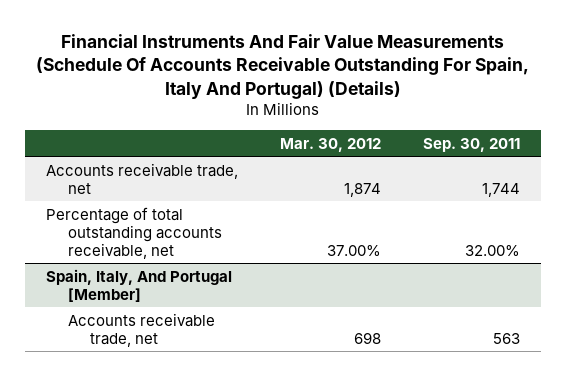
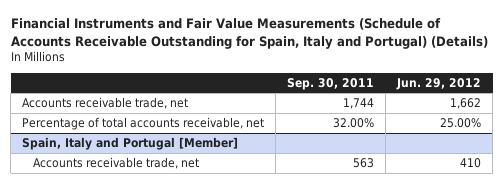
[35,33,529,99] Financial Instruments And Fair Value Measurements (Schedule Of Accounts Receivable Outstanding For Spain, Italy And Portugal) (Details) -> [10,18,488,50] Financial Instruments and Fair Value Measurements (Schedule of Accounts Receivable Outstanding for Spain, Italy and Portugal) (Details)
[279,137,381,152] Mar. 30, 2012 -> none
none -> [396,77,482,90] Jun. 29, 2012
[45,206,222,259] Percentage of total outstanding accounts receivable, net -> [22,116,265,130] Percentage of total accounts receivable, net
[45,268,232,302] Spain, Italy, And Portugal [Member] -> [22,136,239,150] Spain, Italy and Portugal [Member]

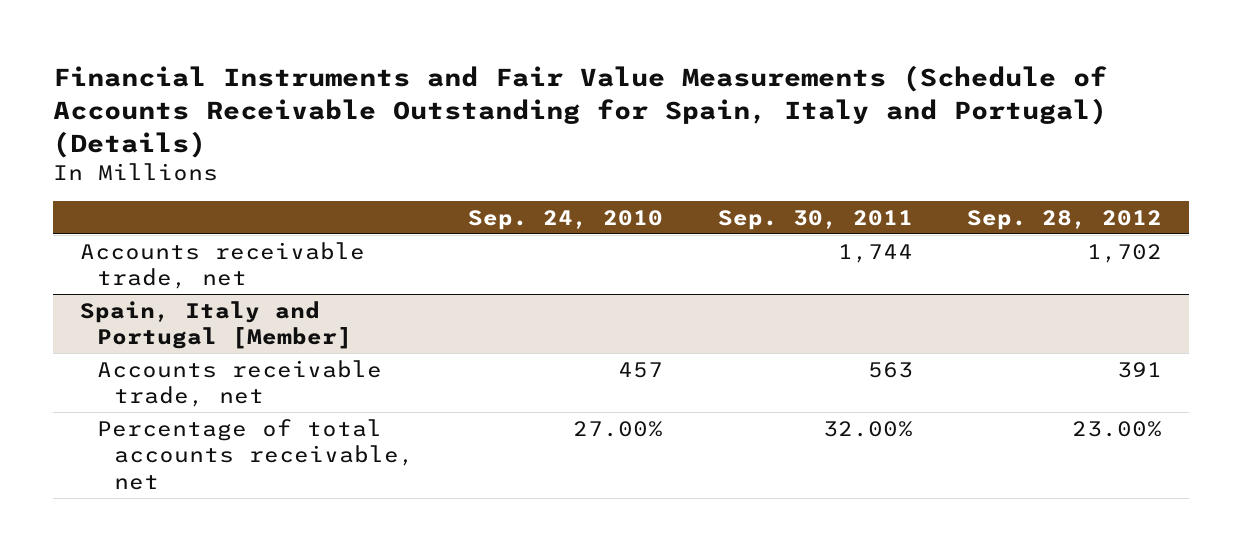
[396,77,482,90] Jun. 29, 2012 -> none
none -> [468,209,664,230] Sep. 24, 2010
none -> [966,209,1162,230] Sep. 28, 2012
[22,116,265,130] Percentage of total accounts receivable, net -> none
none -> [97,418,415,491] Percentage of total accounts receivable, net

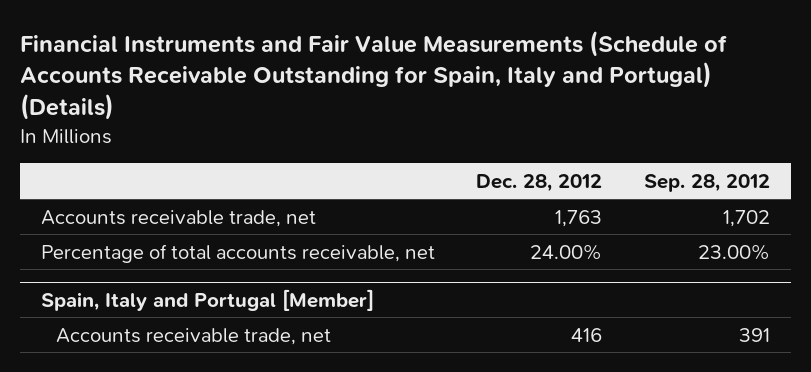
[468,209,664,230] Sep. 24, 2010 -> none
[717,209,913,230] Sep. 30, 2011 -> none
none -> [476,173,603,192] Dec. 28, 2012
none -> [40,243,435,263] Percentage of total accounts receivable, net
[97,418,415,491] Percentage of total accounts receivable, net -> none

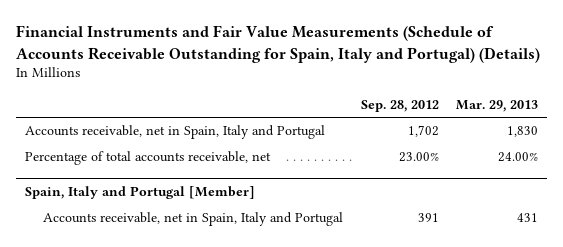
[476,173,603,192] Dec. 28, 2012 -> none
none -> [456,99,539,112] Mar. 29, 2013
[40,209,316,227] Accounts receivable trade, net -> [24,125,325,140] Accounts receivable, net in Spain, Italy and Portugal
[55,327,331,345] Accounts receivable trade, net -> [42,212,343,227] Accounts receivable, net in Spain, Italy and Portugal

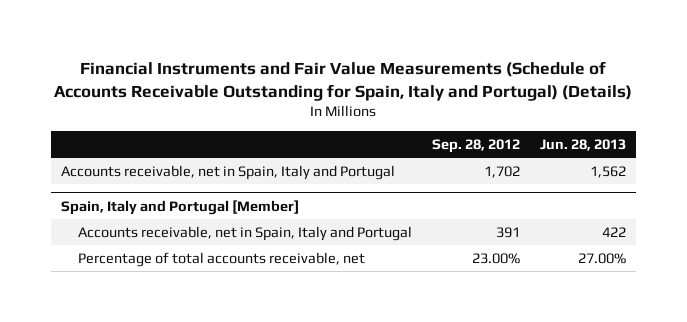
[456,99,539,112] Mar. 29, 2013 -> none
none -> [539,139,626,152] Jun. 28, 2013
[24,151,271,166] Percentage of total accounts receivable, net -> none
none -> [78,251,366,267] Percentage of total accounts receivable, net

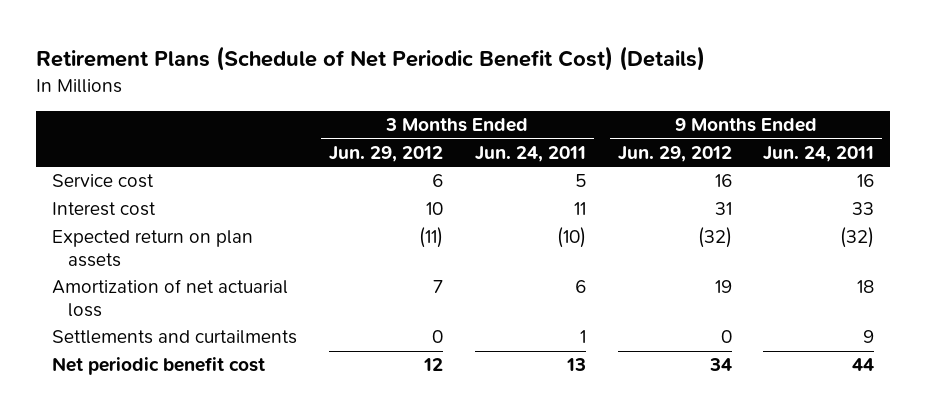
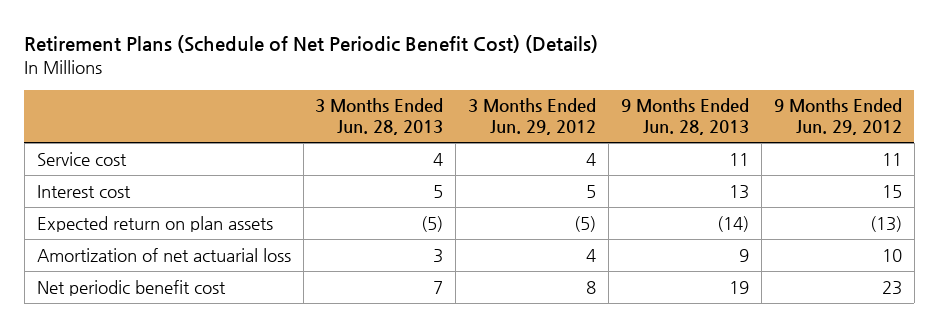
[474,146,586,163] Jun. 24, 2011 -> none
[763,146,875,163] Jun. 24, 2011 -> none
none -> [315,98,444,136] 3 Months Ended Jun. 28, 2013
none -> [620,98,749,136] 9 Months Ended Jun. 28, 2013
[52,330,298,345] Settlements and curtailments -> none
[431,174,443,188] 6 -> [586,152,597,166] 4
[714,174,732,188] 16 -> [881,152,902,166] 11
[425,202,443,216] 10 -> [586,184,597,198] 5
[714,202,732,216] 31 -> [881,184,902,198] 15
[418,227,443,249] (11) -> [574,215,597,232] (5)
[697,227,732,249] (32) -> [869,215,902,232] (13)
[432,280,443,294] 7 -> [586,248,597,262] 4
[714,280,732,294] 19 -> [881,248,902,262] 10
[422,358,443,372] 12 -> [586,280,597,294] 8
[708,358,732,372] 34 -> [881,280,902,295] 23

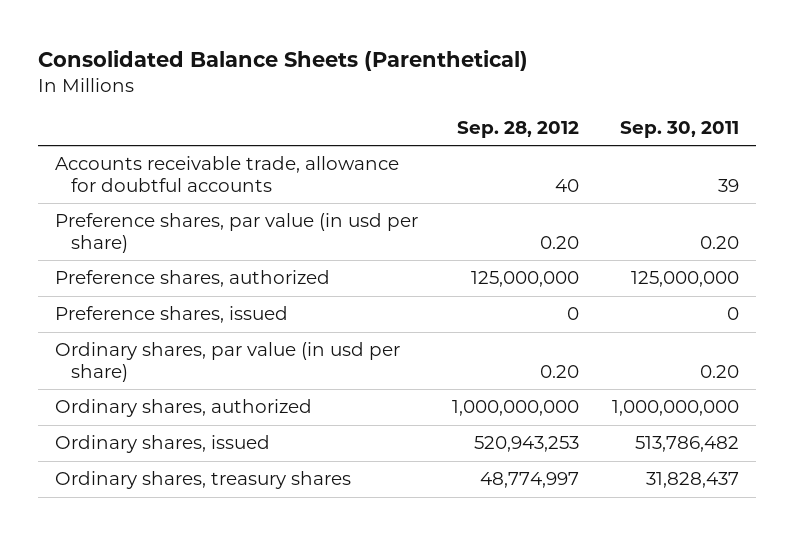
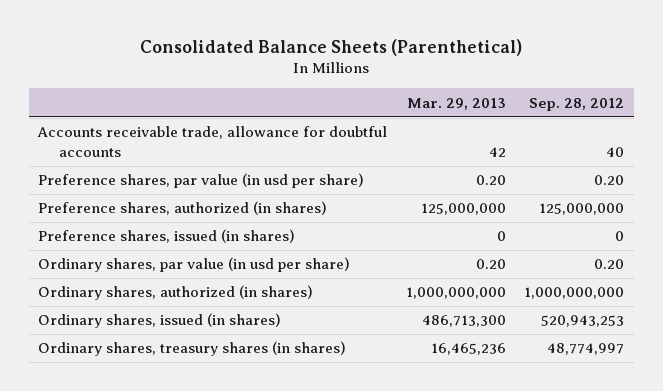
[620,121,740,139] Sep. 30, 2011 -> none
none -> [406,97,506,110] Mar. 29, 2013
[55,270,331,288] Preference shares, authorized -> [38,201,328,216] Preference shares, authorized (in shares)
[55,306,289,324] Preference shares, issued -> [38,229,296,244] Preference shares, issued (in shares)
[55,399,313,418] Ordinary shares, authorized -> [38,285,314,301] Ordinary shares, authorized (in shares)
[55,435,271,454] Ordinary shares, issued -> [38,313,282,329] Ordinary shares, issued (in shares)
[55,471,352,490] Ordinary shares, treasury shares -> [38,341,347,357] Ordinary shares, treasury shares (in shares)

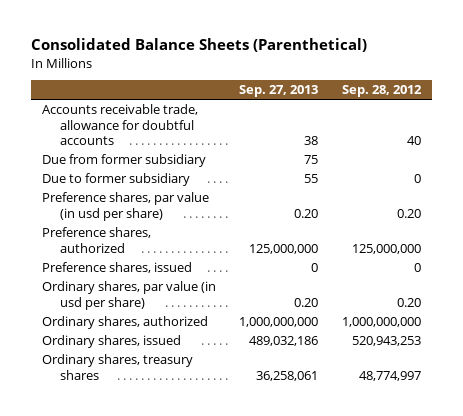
[406,97,506,110] Mar. 29, 2013 -> none
none -> [239,85,319,98] Sep. 27, 2013
none -> [42,154,207,168] Due from former subsidiary
none -> [42,173,191,187] Due to former subsidiary
[38,201,328,216] Preference shares, authorized (in shares) -> [42,227,152,253] Preference shares, authorized
[38,229,296,244] Preference shares, issued (in shares) -> [42,262,193,274] Preference shares, issued
[38,285,314,301] Ordinary shares, authorized (in shares) -> [42,316,209,330] Ordinary shares, authorized
[38,313,282,329] Ordinary shares, issued (in shares) -> [42,335,182,349] Ordinary shares, issued
[38,341,347,357] Ordinary shares, treasury shares (in shares) -> [42,354,194,380] Ordinary shares, treasury shares

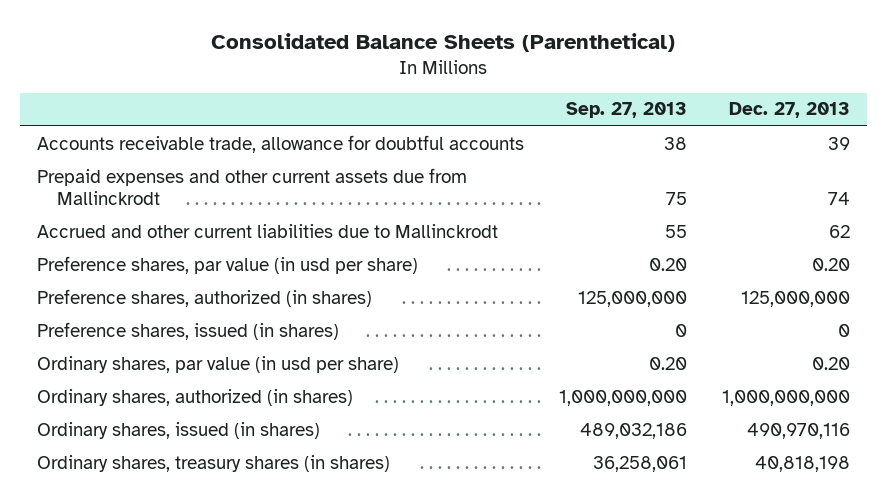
[341,85,422,98] Sep. 28, 2012 -> none
none -> [728,102,850,119] Dec. 27, 2013
[42,154,207,168] Due from former subsidiary -> [37,167,468,205] Prepaid expenses and other current assets due from Mallinckrodt
[42,173,191,187] Due to former subsidiary -> [37,223,499,238] Accrued and other current liabilities due to Mallinckrodt
[42,227,152,253] Preference shares, authorized -> [37,288,373,307] Preference shares, authorized (in shares)
[42,262,193,274] Preference shares, issued -> [37,321,340,340] Preference shares, issued (in shares)
[42,316,209,330] Ordinary shares, authorized -> [37,388,354,406] Ordinary shares, authorized (in shares)
[42,335,182,349] Ordinary shares, issued -> [37,421,321,439] Ordinary shares, issued (in shares)
[42,354,194,380] Ordinary shares, treasury shares -> [37,454,391,472] Ordinary shares, treasury shares (in shares)

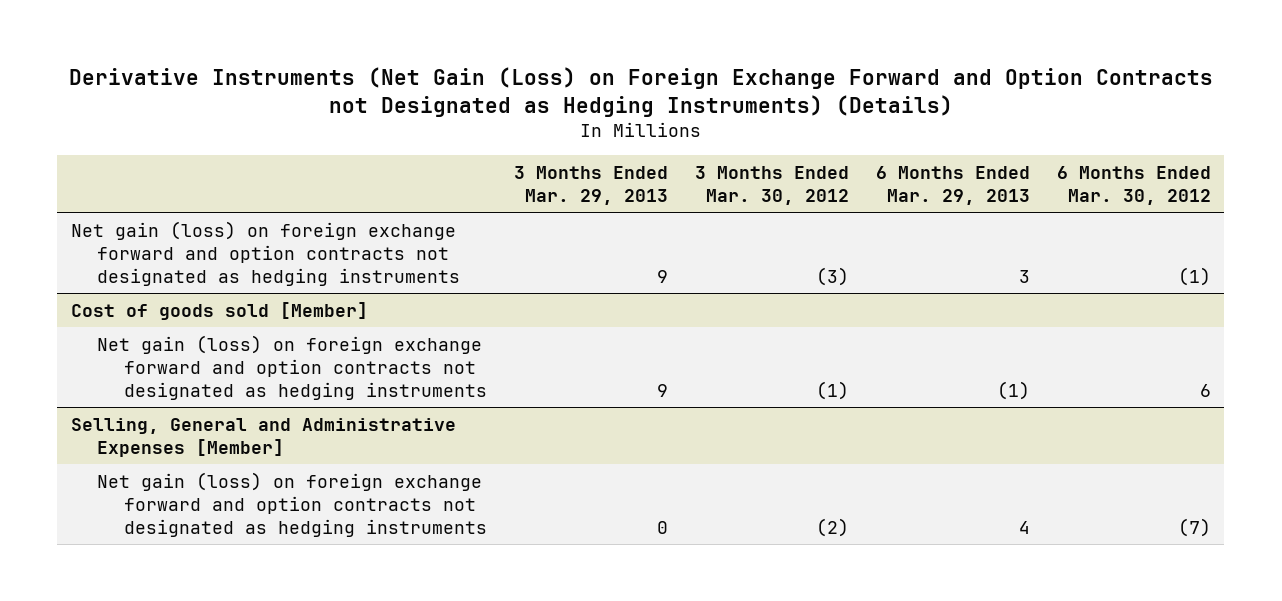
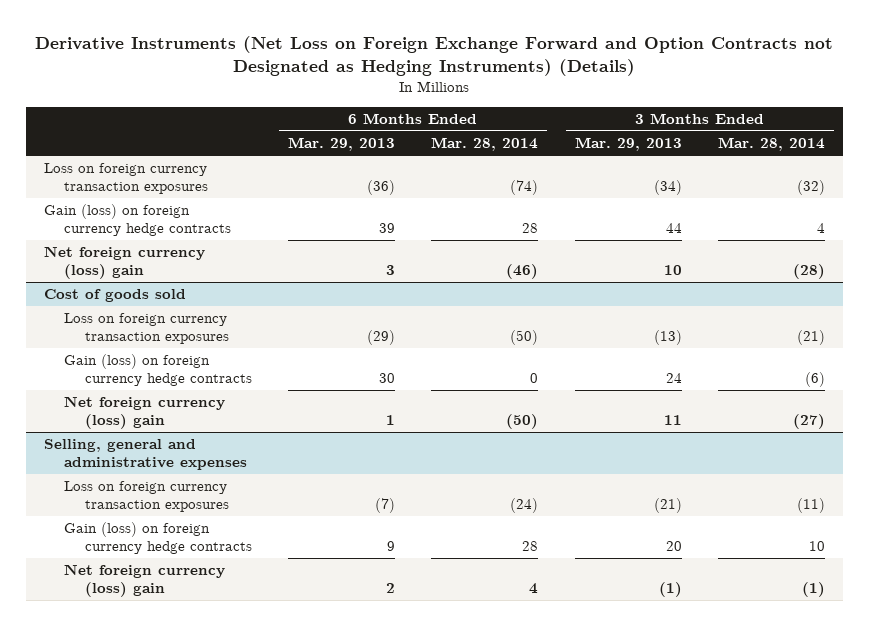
[68,67,1213,117] Derivative Instruments (Net Gain (Loss) on Foreign Exchange Forward and Option Contracts not Designated as Hedging Instruments) (Details) -> [35,35,834,76] Derivative Instruments (Net Loss on Foreign Exchange Forward and Option Contracts not Designated as Hedging Instruments) (Details)
[694,165,849,205] 3 Months Ended Mar. 30, 2012 -> none
[1056,165,1211,205] 6 Months Ended Mar. 30, 2012 -> none
none -> [431,137,539,152] Mar. 28, 2014
none -> [717,137,825,152] Mar. 28, 2014
none -> [43,163,209,194] Loss on foreign currency transaction exposures
[70,220,461,286] Net gain (loss) on foreign exchange forward and option contracts not designated as hedging instruments -> [43,204,232,236] Gain (loss) on foreign currency hedge contracts
[656,269,668,283] 9 -> [665,222,682,233] 44
[1018,269,1030,283] 3 -> [378,222,395,233] 39
none -> [43,246,205,279] Net foreign currency (loss) gain
[70,301,368,320] Cost of goods sold [Member] -> [43,289,186,303] Cost of goods sold
none -> [64,313,229,344] Loss on foreign currency transaction exposures
[97,334,487,400] Net gain (loss) on foreign exchange forward and option contracts not designated as hedging instruments -> [64,354,252,386] Gain (loss) on foreign currency hedge contracts
[656,383,668,397] 9 -> [665,372,682,383] 24
[996,380,1030,400] (1) -> [378,372,395,383] 30
none -> [64,396,226,429] Net foreign currency (loss) gain
[70,417,456,457] Selling, General and Administrative Expenses [Member] -> [43,439,248,470] Selling, general and administrative expenses
none -> [64,481,229,512] Loss on foreign currency transaction exposures
[97,471,487,537] Net gain (loss) on foreign exchange forward and option contracts not designated as hedging instruments -> [64,522,252,554] Gain (loss) on foreign currency hedge contracts
[656,520,668,534] 0 -> [665,540,682,551] 20
[1018,520,1030,534] 4 -> [386,540,395,551] 9
none -> [64,564,226,597] Net foreign currency (loss) gain

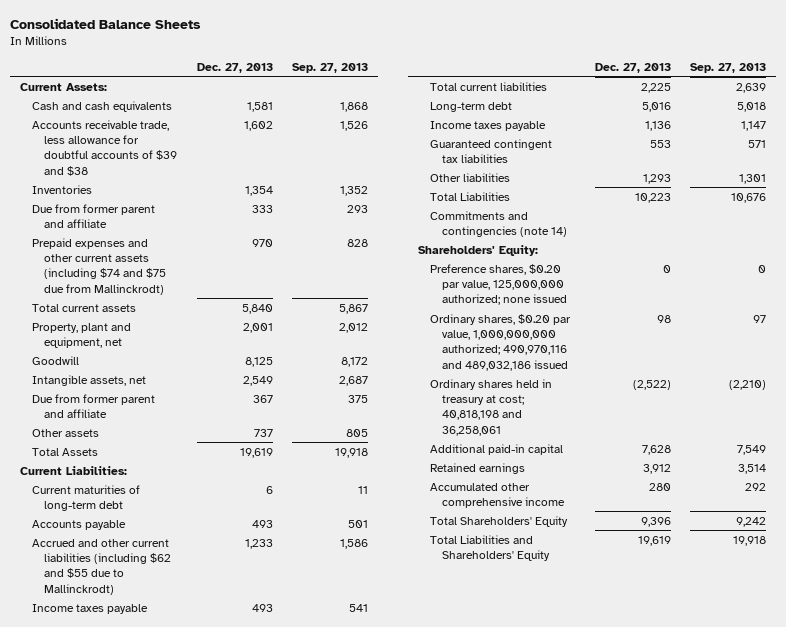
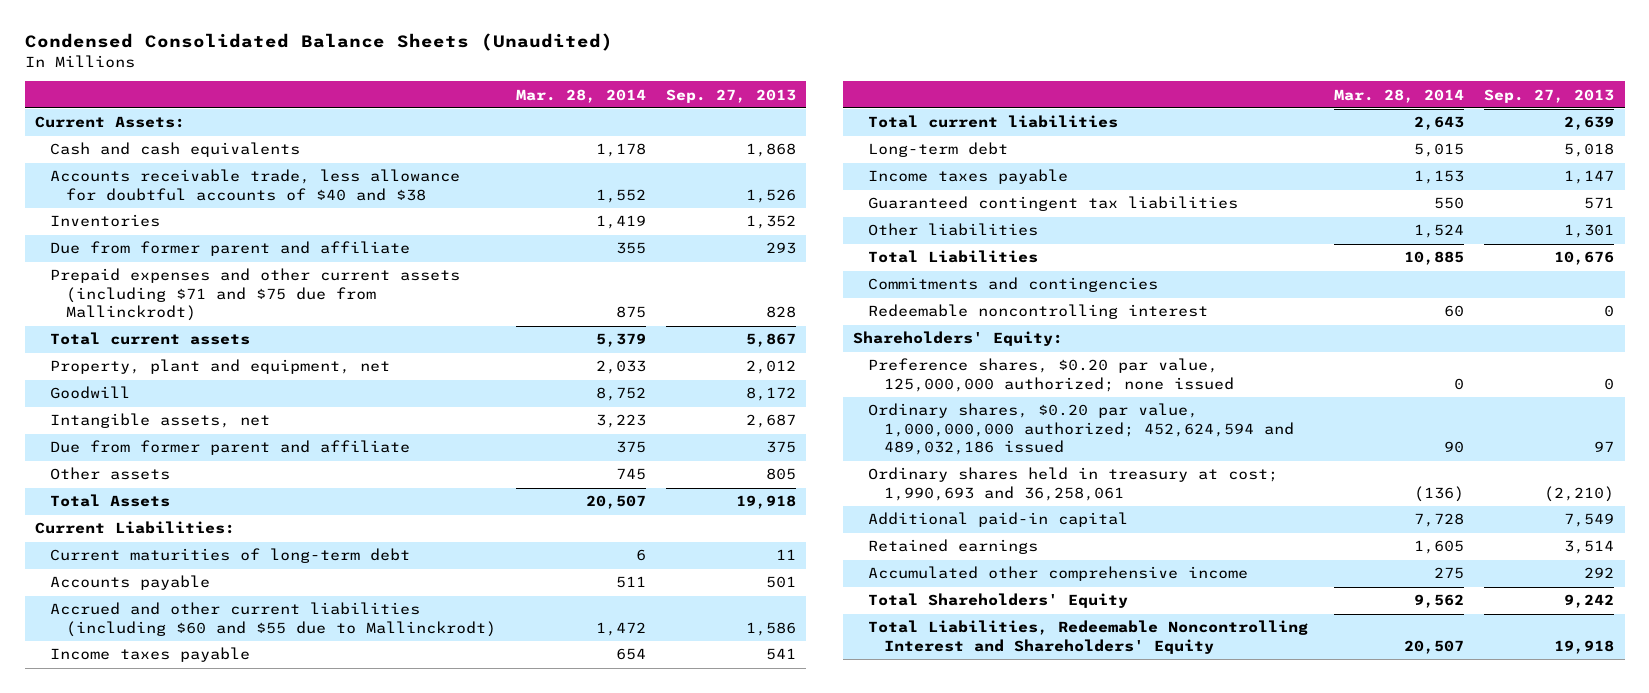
[10,17,202,29] Consolidated Balance Sheets -> [24,33,613,52] Condensed Consolidated Balance Sheets (Unaudited)
[196,62,273,73] Dec. 27, 2013 -> none
none -> [515,88,646,103] Mar. 28, 2014
[32,119,178,176] Accounts receivable trade, less allowance for doubtful accounts of $39 and $38 -> [50,169,461,201] Accounts receivable trade, less allowance for doubtful accounts of $40 and $38
[32,237,167,295] Prepaid expenses and other current assets (including $74 and $75 due from Mallinckrodt) -> [50,268,461,322] Prepaid expenses and other current assets (including $71 and $75 due from Mallinckrodt)
[32,538,172,595] Accrued and other current liabilities (including $62 and $55 due to Mallinckrodt) -> [50,602,496,637] Accrued and other current liabilities (including $60 and $55 due to Mallinckrodt)
[429,210,568,237] Commitments and contingencies (note 14) -> [868,277,1159,293] Commitments and contingencies
none -> [868,304,1209,320] Redeemable noncontrolling interest
[429,313,571,371] Ordinary shares, $0.20 par value, 1,000,000,000 authorized; 490,970,116 and 489,032,186 issued -> [868,403,1294,456] Ordinary shares, $0.20 par value, 1,000,000,000 authorized; 452,624,594 and 489,032,186 issued
[429,378,552,436] Ordinary shares held in treasury at cost; 40,818,198 and 36,258,061 -> [868,467,1279,501] Ordinary shares held in treasury at cost; 1,990,693 and 36,258,061
[429,534,551,561] Total Liabilities and Shareholders' Equity -> [868,620,1309,654] Total Liabilities, Redeemable Noncontrolling Interest and Shareholders' Equity

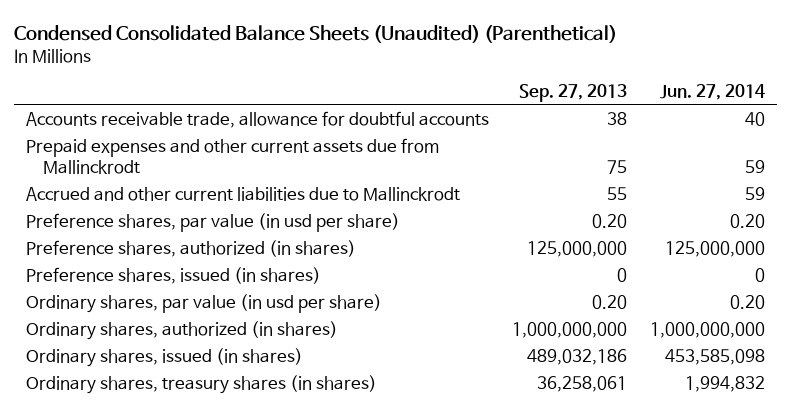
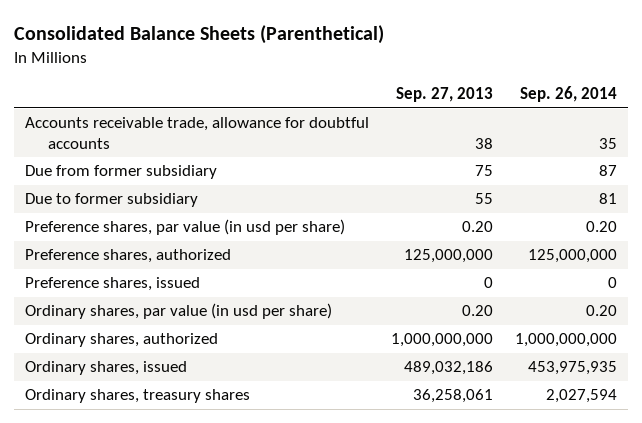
[14,24,618,43] Condensed Consolidated Balance Sheets (Unaudited) (Parenthetical) -> [14,25,385,45] Consolidated Balance Sheets (Parenthetical)
[660,84,766,101] Jun. 27, 2014 -> none
none -> [520,86,618,103] Sep. 26, 2014
[25,138,439,175] Prepaid expenses and other current assets due from Mallinckrodt -> [25,165,218,180] Due from former subsidiary
[25,187,460,202] Accrued and other current liabilities due to Mallinckrodt -> [25,193,199,208] Due to former subsidiary
[25,240,356,258] Preference shares, authorized (in shares) -> [25,249,232,264] Preference shares, authorized
[25,267,321,285] Preference shares, issued (in shares) -> [25,277,201,292] Preference shares, issued
[25,321,338,341] Ordinary shares, authorized (in shares) -> [25,333,219,348] Ordinary shares, authorized
[25,348,303,368] Ordinary shares, issued (in shares) -> [25,361,188,376] Ordinary shares, issued
[25,375,377,395] Ordinary shares, treasury shares (in shares) -> [25,389,251,404] Ordinary shares, treasury shares

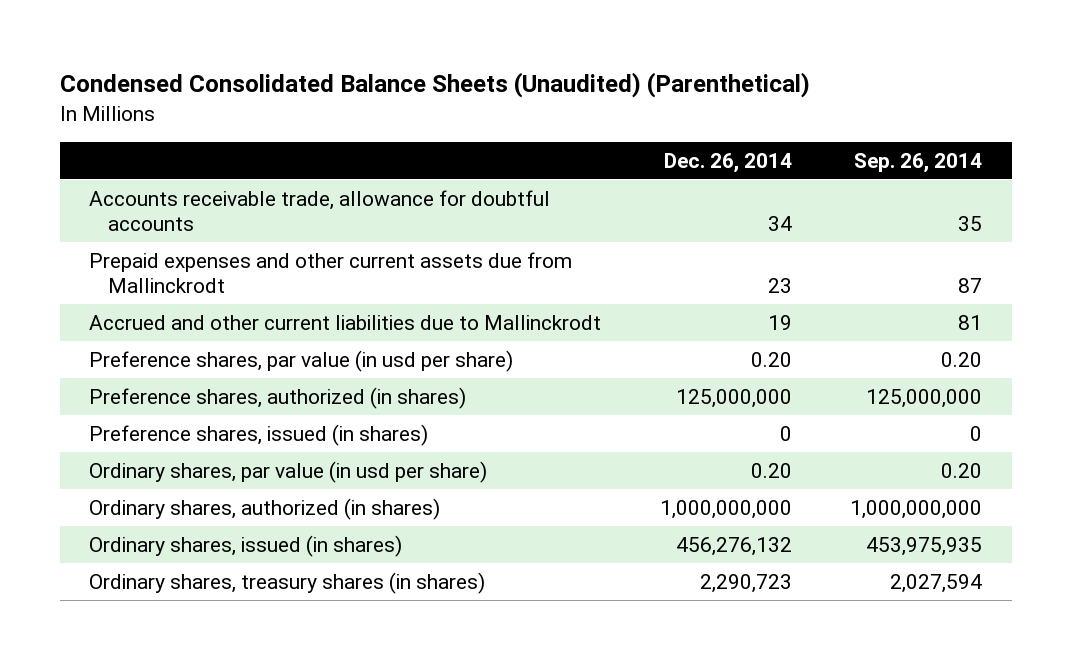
[14,25,385,45] Consolidated Balance Sheets (Parenthetical) -> [59,72,810,99] Condensed Consolidated Balance Sheets (Unaudited) (Parenthetical)
[396,87,494,103] Sep. 27, 2013 -> none
none -> [663,152,792,173] Dec. 26, 2014
[25,165,218,180] Due from former subsidiary -> [89,252,573,293] Prepaid expenses and other current assets due from Mallinckrodt
[25,193,199,208] Due to former subsidiary -> [89,315,602,331] Accrued and other current liabilities due to Mallinckrodt
[25,249,232,264] Preference shares, authorized -> [89,387,467,410] Preference shares, authorized (in shares)
[25,277,201,292] Preference shares, issued -> [89,424,429,447] Preference shares, issued (in shares)
[25,333,219,348] Ordinary shares, authorized -> [89,498,441,521] Ordinary shares, authorized (in shares)
[25,361,188,376] Ordinary shares, issued -> [89,535,403,558] Ordinary shares, issued (in shares)
[25,389,251,404] Ordinary shares, treasury shares -> [89,572,486,595] Ordinary shares, treasury shares (in shares)

